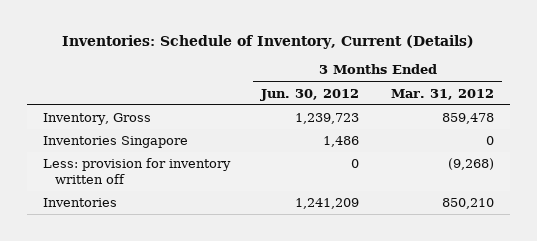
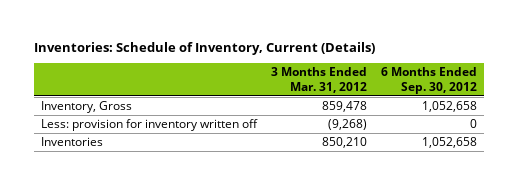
[260,88,360,101] Jun. 30, 2012 -> none
none -> [380,67,477,94] 6 Months Ended Sep. 30, 2012
[42,136,188,149] Inventories Singapore -> none

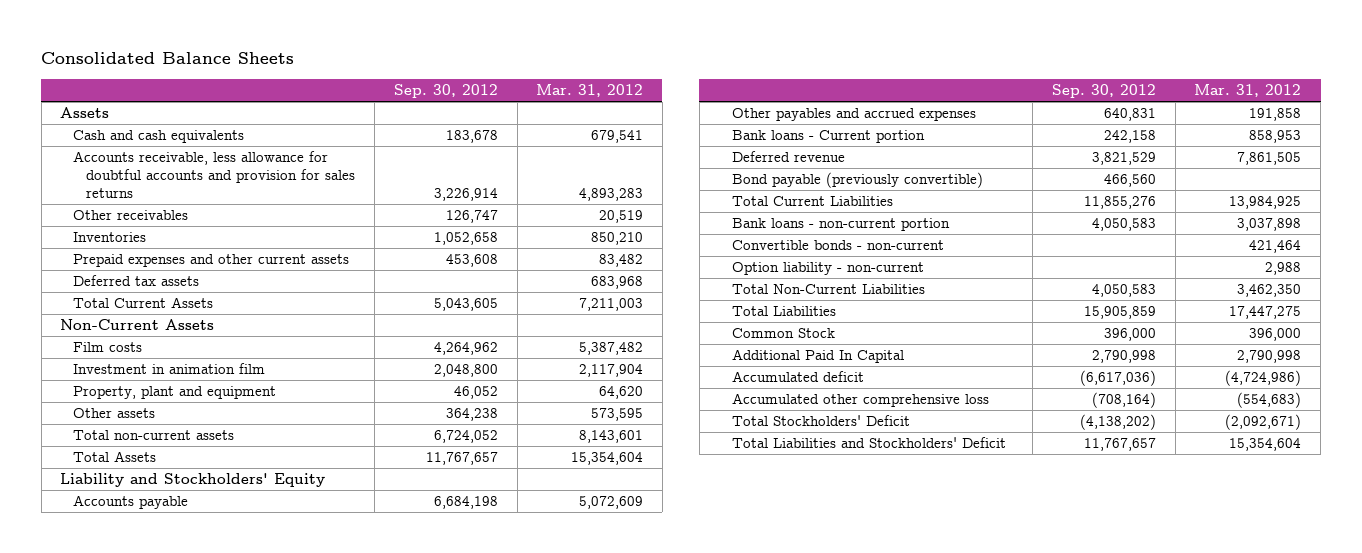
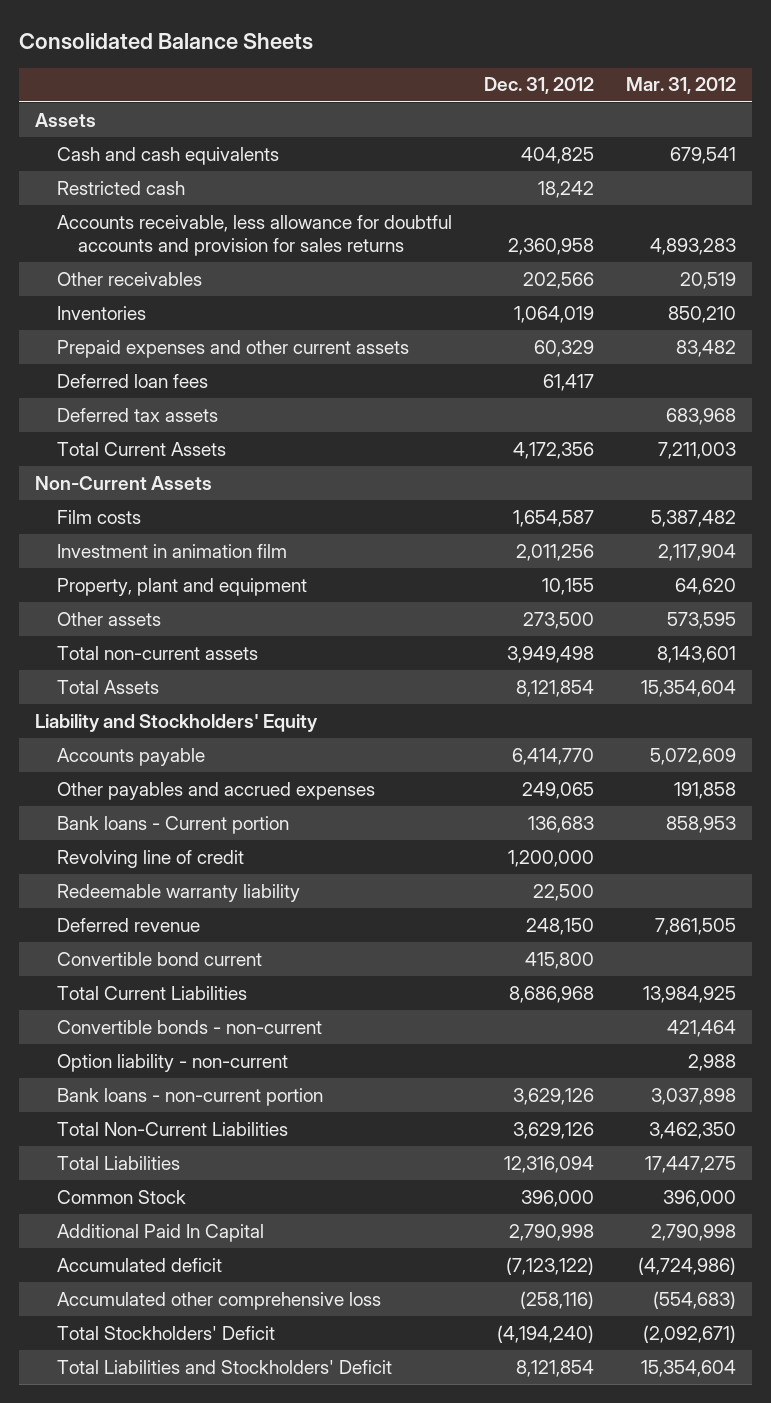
[393,84,498,99] Sep. 30, 2012 -> none
none -> [483,77,594,95] Dec. 31, 2012
none -> [56,180,185,195] Restricted cash
none -> [56,373,208,388] Deferred loan fees
none -> [56,849,244,868] Revolving line of credit
none -> [56,883,300,902] Redeemable warranty liability
[731,172,983,189] Bond payable (previously convertible) -> [56,951,262,966] Convertible bond current
[731,218,950,232] Bank loans - non-current portion -> [56,1087,323,1106] Bank loans - non-current portion

